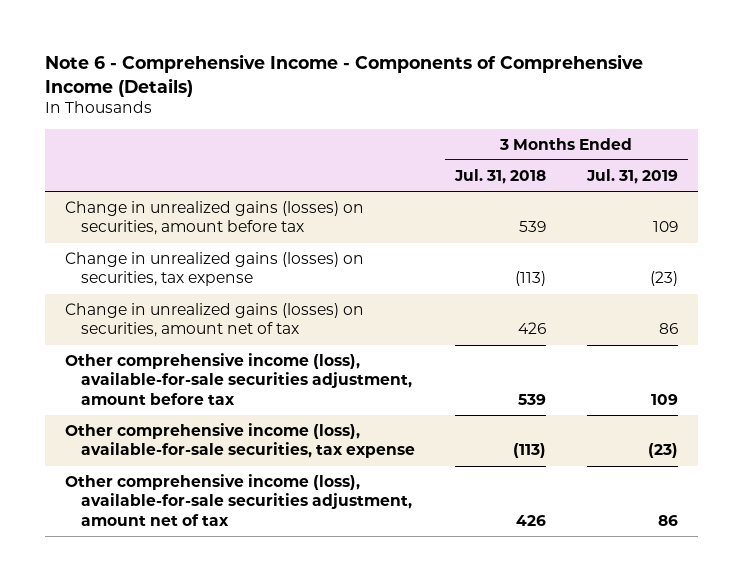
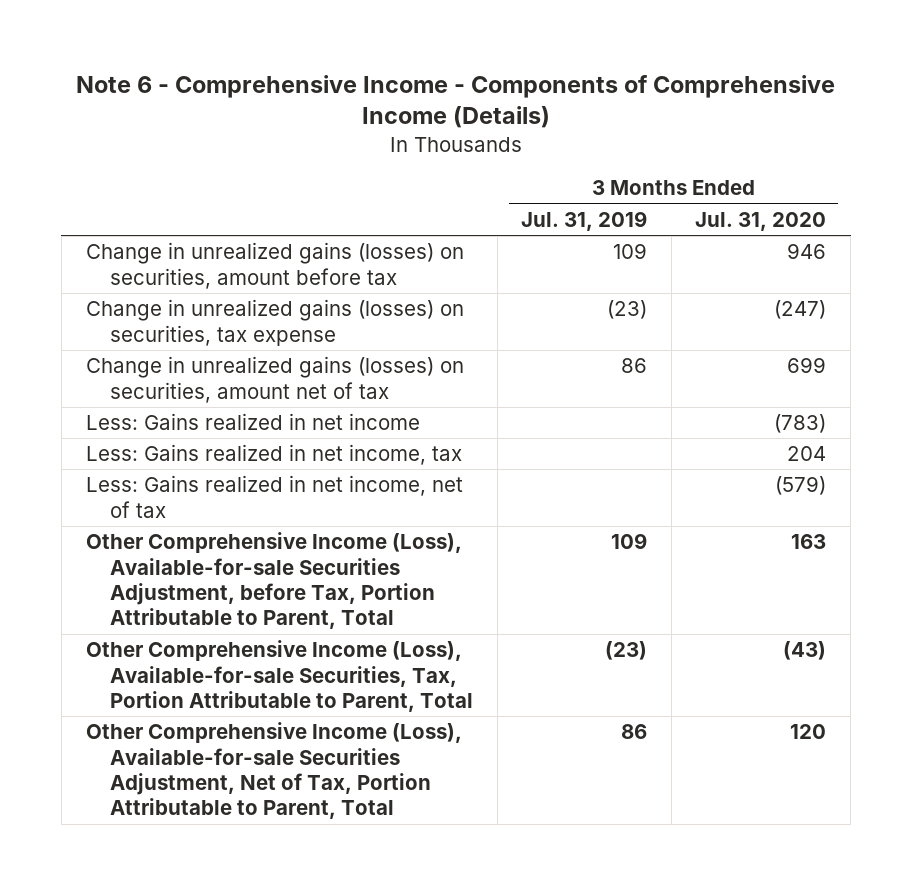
[454,168,547,184] Jul. 31, 2018 -> none
none -> [695,211,827,231] Jul. 31, 2020
none -> [85,413,420,431] Less: Gains realized in net income
none -> [85,444,462,466] Less: Gains realized in net income, tax
none -> [85,475,463,518] Less: Gains realized in net income, net of tax
[65,352,413,405] Other comprehensive income (loss), available-for-sale securities adjustment, amount before tax -> [85,532,462,630] Other Comprehensive Income (Loss), Available-for-sale Securities Adjustment, before Tax, Portion Attributable to Parent, Total
[65,422,416,459] Other comprehensive income (loss), available-for-sale securities, tax expense -> [85,640,474,713] Other Comprehensive Income (Loss), Available-for-sale Securities, Tax, Portion Attributable to Parent, Total
[65,473,413,526] Other comprehensive income (loss), available-for-sale securities adjustment, amount net of tax -> [85,722,462,820] Other Comprehensive Income (Loss), Available-for-sale Securities Adjustment, Net of Tax, Portion Attributable to Parent, Total

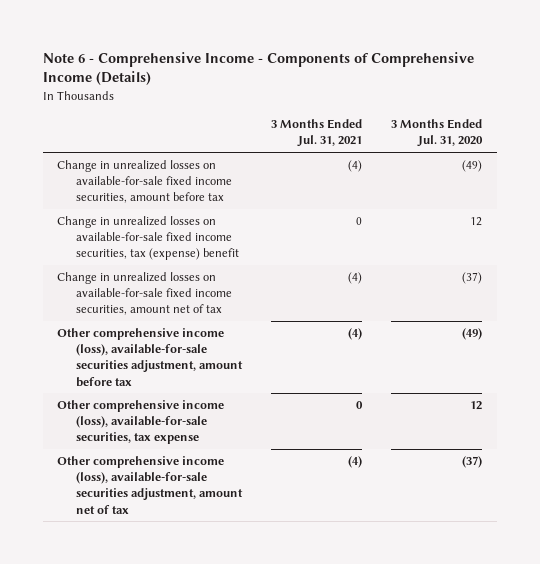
[521,210,648,231] Jul. 31, 2019 -> none
none -> [271,119,363,148] 3 Months Ended Jul. 31, 2021
[85,413,420,431] Less: Gains realized in net income -> none
[85,444,462,466] Less: Gains realized in net income, tax -> none
[85,475,463,518] Less: Gains realized in net income, net of tax -> none
[85,242,464,289] Change in unrealized gains (losses) on securities, amount before tax -> [57,159,233,204] Change in unrealized losses on available-for-sale fixed income securities, amount before tax
[787,243,827,260] 946 -> [462,159,483,172] (49)
[85,299,464,346] Change in unrealized gains (losses) on securities, tax expense -> [57,215,240,261] Change in unrealized losses on available-for-sale fixed income securities, tax (expense) benefit
[774,300,827,320] (247) -> [470,216,483,226] 12
[85,356,464,403] Change in unrealized gains (losses) on securities, amount net of tax -> [57,271,233,316] Change in unrealized losses on available-for-sale fixed income securities, amount net of tax
[787,357,827,374] 699 -> [462,271,483,284] (37)
[85,532,462,630] Other Comprehensive Income (Loss), Available-for-sale Securities Adjustment, before Tax, Portion Attributable to Parent, Total -> [57,327,244,387] Other comprehensive income (loss), available-for-sale securities adjustment, amount before tax
[791,534,827,550] 163 -> [462,327,483,340] (49)
[85,640,474,713] Other Comprehensive Income (Loss), Available-for-sale Securities, Tax, Portion Attributable to Parent, Total -> [57,399,225,445] Other comprehensive income (loss), available-for-sale securities, tax expense
[783,641,827,661] (43) -> [470,400,483,410] 12
[85,722,462,820] Other Comprehensive Income (Loss), Available-for-sale Securities Adjustment, Net of Tax, Portion Attributable to Parent, Total -> [57,455,244,514] Other comprehensive income (loss), available-for-sale securities adjustment, amount net of tax
[790,724,827,740] 120 -> [462,455,483,468] (37)

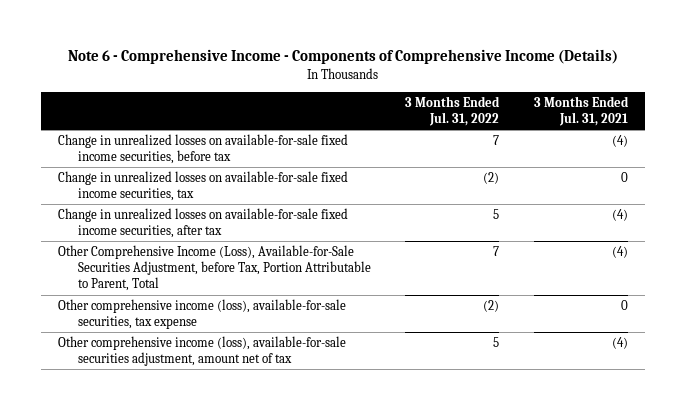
[391,119,484,148] 3 Months Ended Jul. 31, 2020 -> none
none -> [405,96,501,127] 3 Months Ended Jul. 31, 2022
[57,159,233,204] Change in unrealized losses on available-for-sale fixed income securities, amount before tax -> [58,134,349,165] Change in unrealized losses on available-for-sale fixed income securities, before tax
[57,215,240,261] Change in unrealized losses on available-for-sale fixed income securities, tax (expense) benefit -> [58,171,349,202] Change in unrealized losses on available-for-sale fixed income securities, tax
[57,271,233,316] Change in unrealized losses on available-for-sale fixed income securities, amount net of tax -> [58,208,349,239] Change in unrealized losses on available-for-sale fixed income securities, after tax
[57,327,244,387] Other comprehensive income (loss), available-for-sale securities adjustment, amount before tax -> [58,245,371,292] Other Comprehensive Income (Loss), Available-for-Sale Securities Adjustment, before Tax, Portion Attributable to Parent, Total

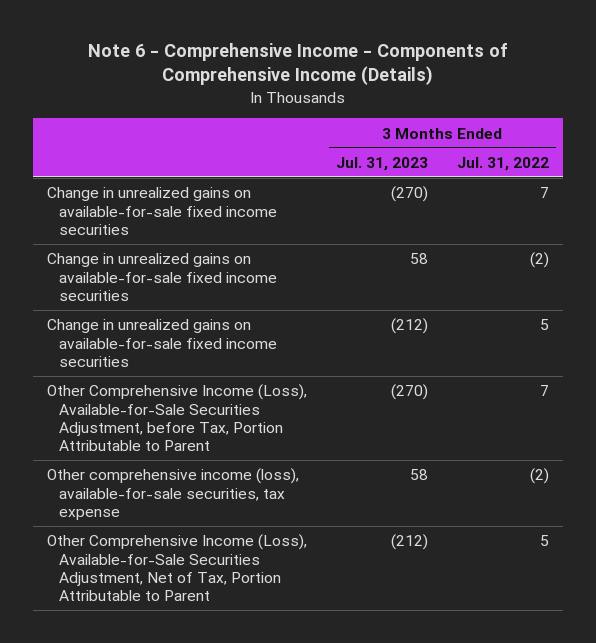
[533,96,629,127] 3 Months Ended Jul. 31, 2021 -> none
none -> [335,156,428,171] Jul. 31, 2023
[58,134,349,165] Change in unrealized losses on available-for-sale fixed income securities, before tax -> [47,187,278,235] Change in unrealized gains on available-for-sale fixed income securities
[58,171,349,202] Change in unrealized losses on available-for-sale fixed income securities, tax -> [47,253,278,301] Change in unrealized gains on available-for-sale fixed income securities
[58,208,349,239] Change in unrealized losses on available-for-sale fixed income securities, after tax -> [47,319,278,367] Change in unrealized gains on available-for-sale fixed income securities
[58,245,371,292] Other Comprehensive Income (Loss), Available-for-Sale Securities Adjustment, before Tax, Portion Attributable to Parent, Total -> [47,384,308,452] Other Comprehensive Income (Loss), Available-for-Sale Securities Adjustment, before Tax, Portion Attributable to Parent
[58,336,347,367] Other comprehensive income (loss), available-for-sale securities adjustment, amount net of tax -> [47,534,308,602] Other Comprehensive Income (Loss), Available-for-Sale Securities Adjustment, Net of Tax, Portion Attributable to Parent

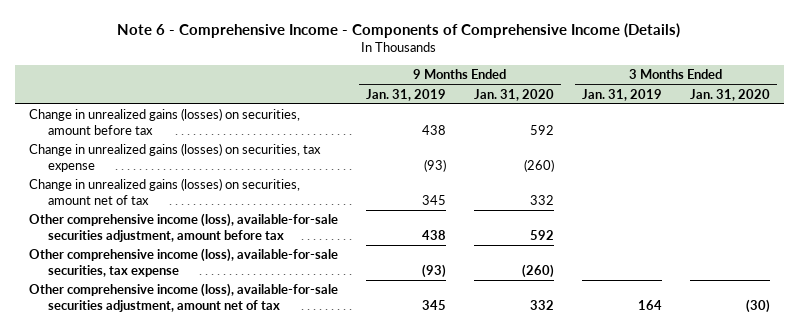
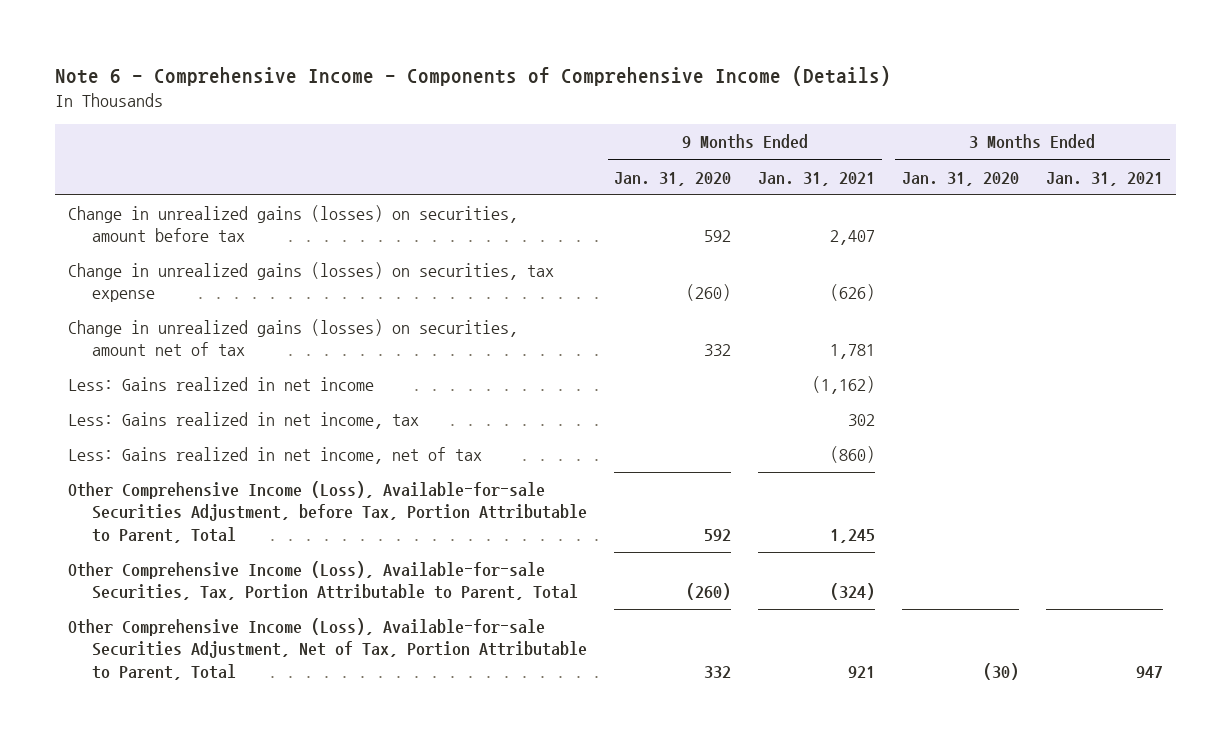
[365,88,446,101] Jan. 31, 2019 -> none
[581,88,662,101] Jan. 31, 2019 -> none
none -> [758,171,876,186] Jan. 31, 2021
none -> [1045,171,1163,186] Jan. 31, 2021
none -> [68,377,375,392] Less: Gains realized in net income
none -> [68,412,420,430] Less: Gains realized in net income, tax
none -> [68,447,483,465] Less: Gains realized in net income, net of tax
[28,213,338,243] Other comprehensive income (loss), available-for-sale securities adjustment, amount before tax -> [68,481,588,543] Other Comprehensive Income (Loss), Available-for-sale Securities Adjustment, before Tax, Portion Attributable to Parent, Total
[28,248,338,278] Other comprehensive income (loss), available-for-sale securities, tax expense -> [68,561,579,601] Other Comprehensive Income (Loss), Available-for-sale Securities, Tax, Portion Attributable to Parent, Total
[28,283,338,313] Other comprehensive income (loss), available-for-sale securities adjustment, amount net of tax -> [68,618,588,680] Other Comprehensive Income (Loss), Available-for-sale Securities Adjustment, Net of Tax, Portion Attributable to Parent, Total

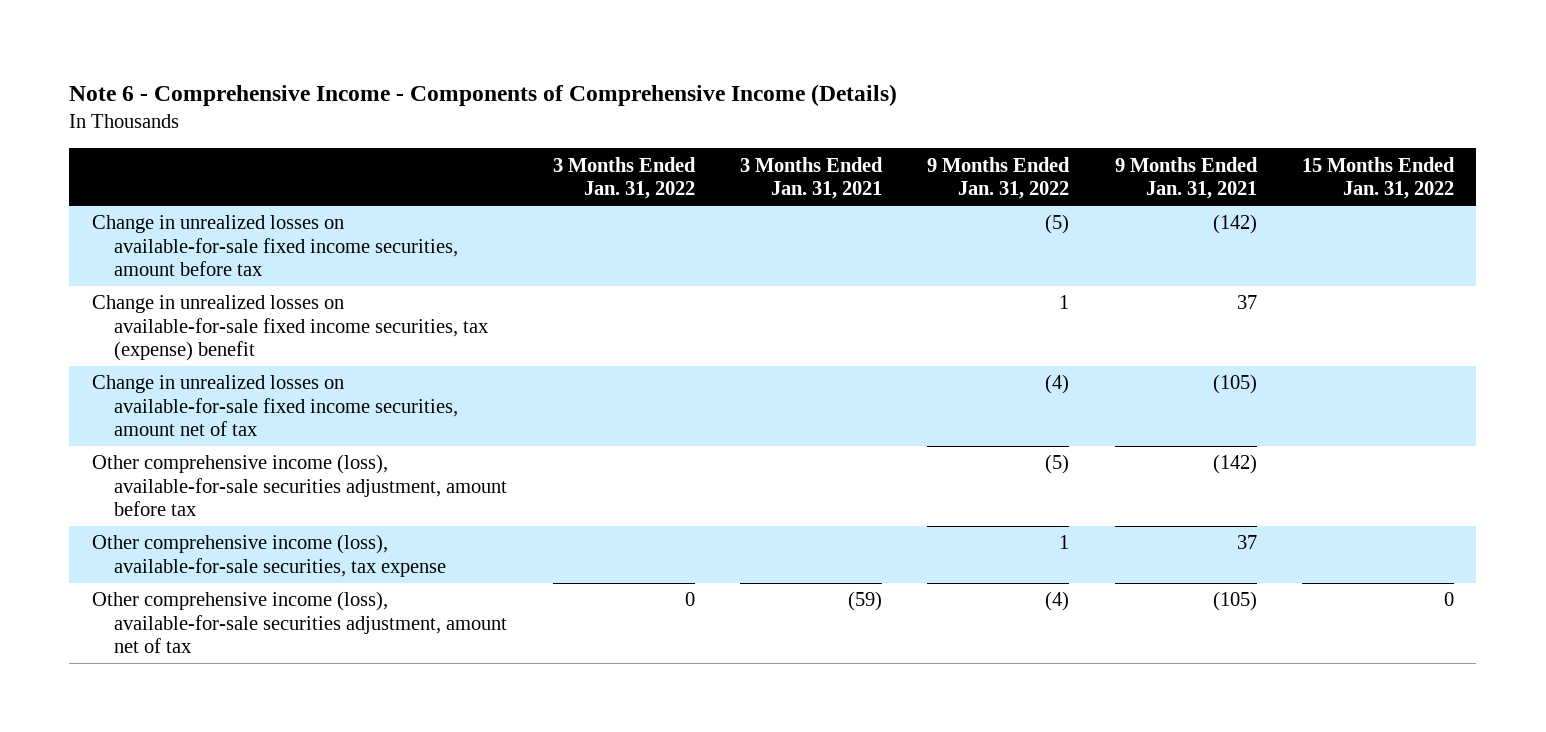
[614,171,732,186] Jan. 31, 2020 -> none
[901,171,1019,186] Jan. 31, 2020 -> none
none -> [552,156,696,200] 3 Months Ended Jan. 31, 2022
none -> [927,156,1071,200] 9 Months Ended Jan. 31, 2022
none -> [1301,156,1455,200] 15 Months Ended Jan. 31, 2022
[68,377,375,392] Less: Gains realized in net income -> none
[68,412,420,430] Less: Gains realized in net income, tax -> none
[68,447,483,465] Less: Gains realized in net income, net of tax -> none
[68,205,519,243] Change in unrealized gains (losses) on securities, amount before tax -> [91,215,459,277] Change in unrealized losses on available-for-sale fixed income securities, amount before tax
[830,230,876,246] 2,407 -> [1212,214,1257,235] (142)
[68,262,555,303] Change in unrealized gains (losses) on securities, tax expense -> [91,295,489,362] Change in unrealized losses on available-for-sale fixed income securities, tax (expense) benefit
[830,284,876,302] (626) -> [1236,295,1257,310] 37
[68,319,519,357] Change in unrealized gains (losses) on securities, amount net of tax -> [91,375,459,437] Change in unrealized losses on available-for-sale fixed income securities, amount net of tax
[830,344,876,360] 1,781 -> [1212,374,1257,395] (105)
[68,481,588,543] Other Comprehensive Income (Loss), Available-for-sale Securities Adjustment, before Tax, Portion Attributable to Parent, Total -> [91,454,508,517] Other comprehensive income (loss), available-for-sale securities adjustment, amount before tax
[830,528,876,543] 1,245 -> [1212,454,1257,475] (142)
[68,561,579,601] Other Comprehensive Income (Loss), Available-for-sale Securities, Tax, Portion Attributable to Parent, Total -> [91,534,447,577] Other comprehensive income (loss), available-for-sale securities, tax expense
[830,583,876,601] (324) -> [1236,535,1257,550] 37
[68,618,588,680] Other Comprehensive Income (Loss), Available-for-sale Securities Adjustment, Net of Tax, Portion Attributable to Parent, Total -> [91,591,508,654] Other comprehensive income (loss), available-for-sale securities adjustment, amount net of tax
[848,665,876,678] 921 -> [1212,591,1257,612] (105)
[1135,665,1163,678] 947 -> [847,591,882,612] (59)

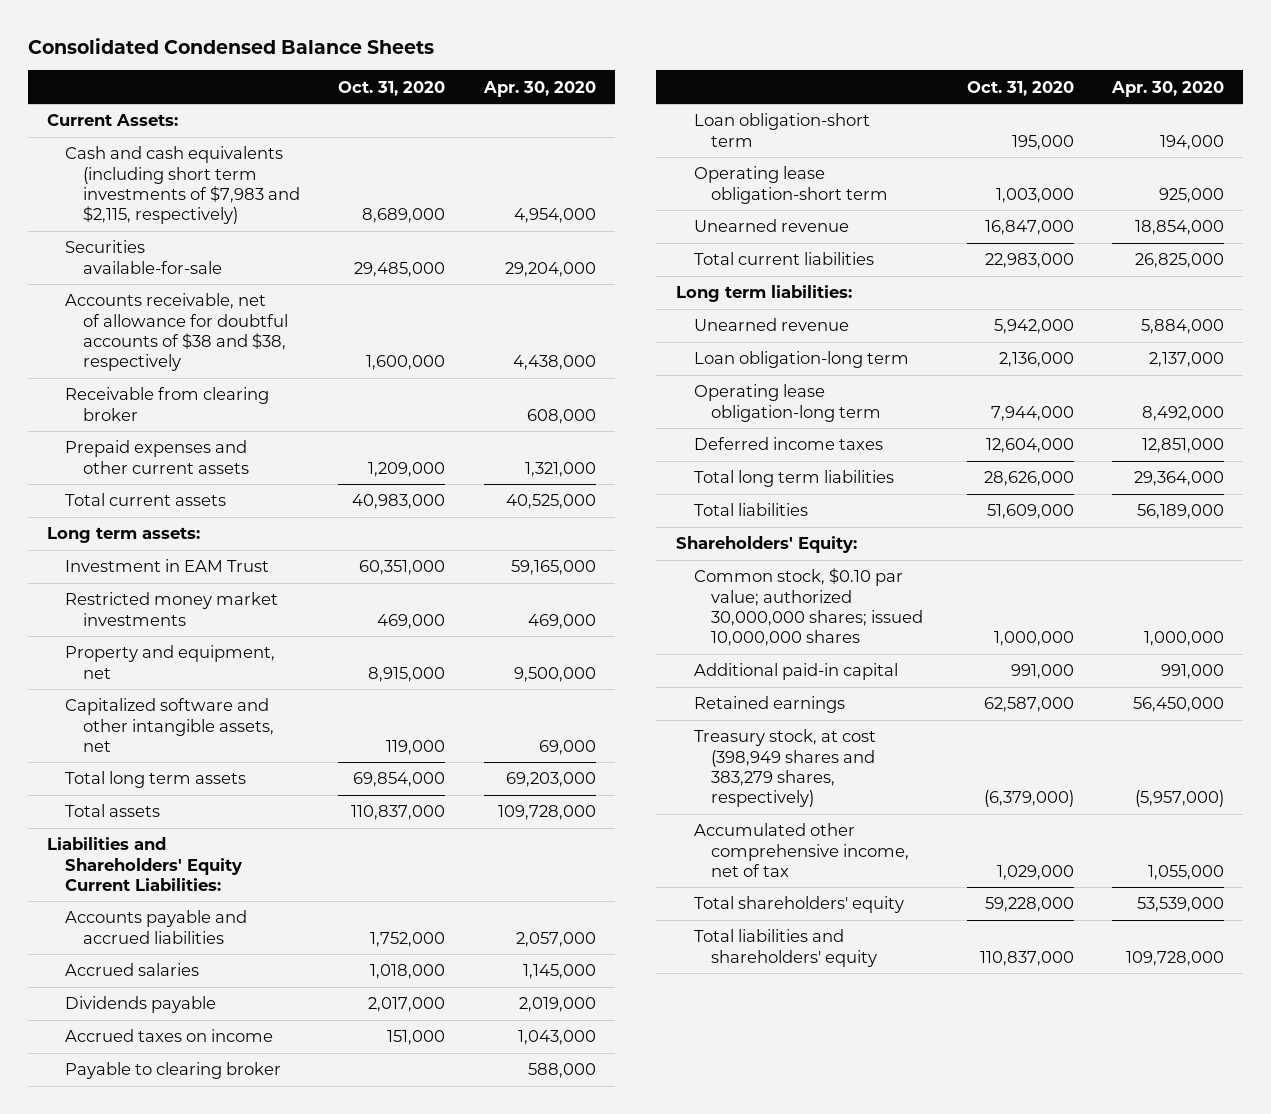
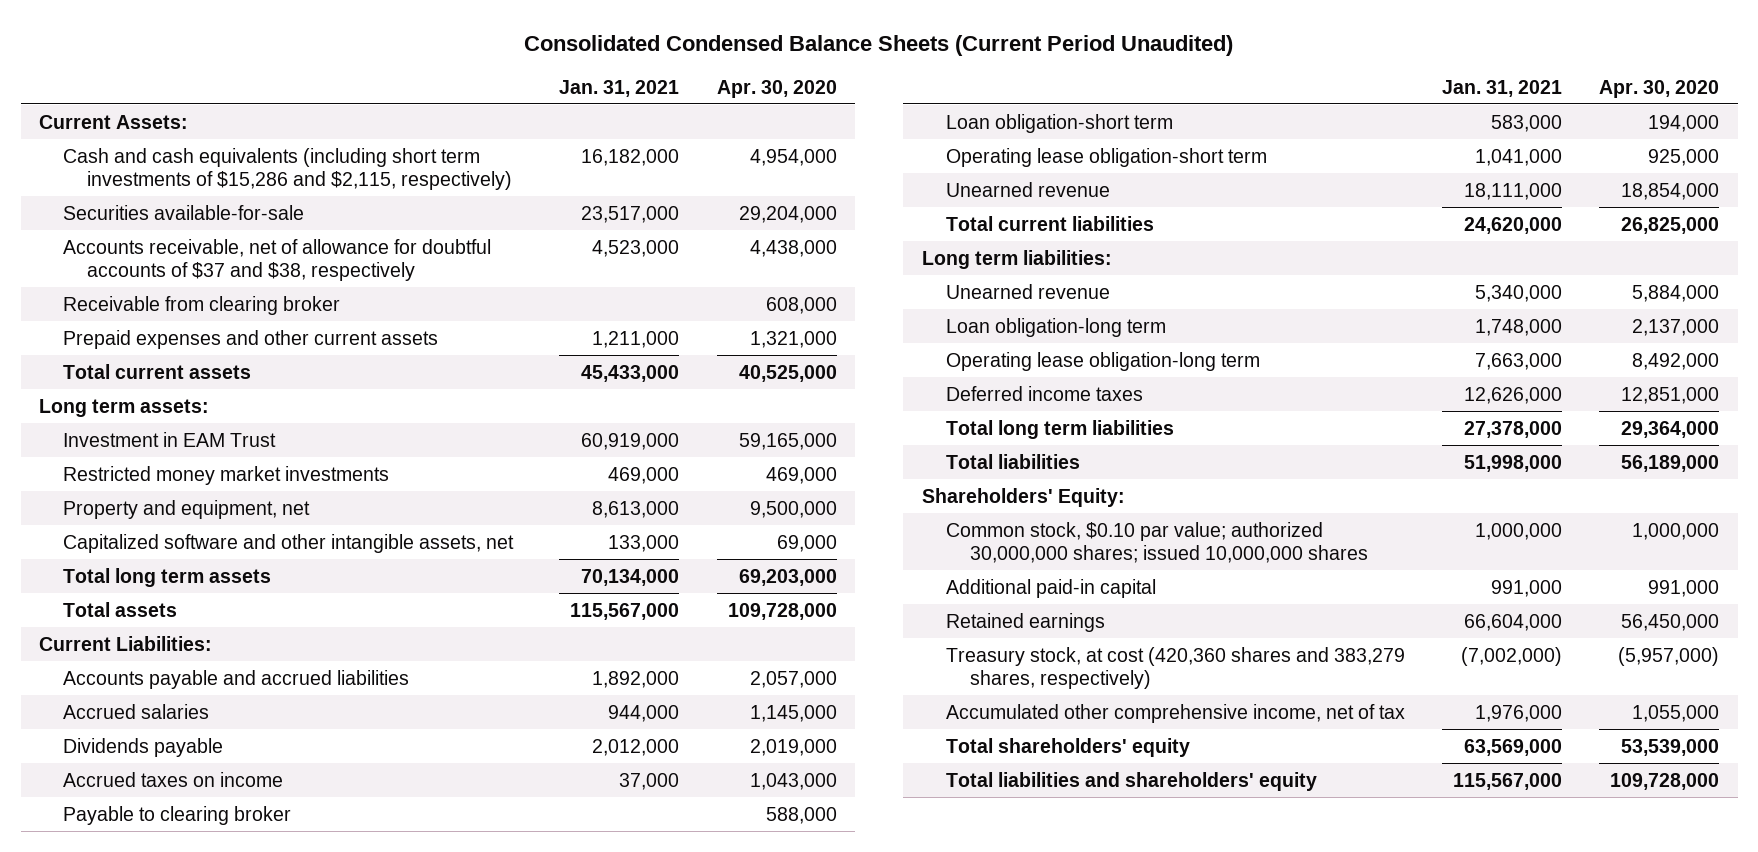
[27,37,434,54] Consolidated Condensed Balance Sheets -> [524,34,1234,56] Consolidated Condensed Balance Sheets (Current Period Unaudited)
[338,80,446,96] Oct. 31, 2020 -> none
none -> [559,79,680,97] Jan. 31, 2021
[64,146,300,225] Cash and cash equivalents (including short term investments of $7,983 and $2,115, respectively) -> [63,147,513,190] Cash and cash equivalents (including short term investments of $15,286 and $2,115, respectively)
[64,293,288,372] Accounts receivable, net of allowance for doubtful accounts of $38 and $38, respectively -> [63,238,492,281] Accounts receivable, net of allowance for doubtful accounts of $37 and $38, respectively
[46,837,242,891] Liabilities and Shareholders' Equity Current Liabilities: -> [39,635,213,651] Current Liabilities:
[693,729,876,808] Treasury stock, at cost (398,949 shares and 383,279 shares, respectively) -> [945,646,1405,689] Treasury stock, at cost (420,360 shares and 383,279 shares, respectively)

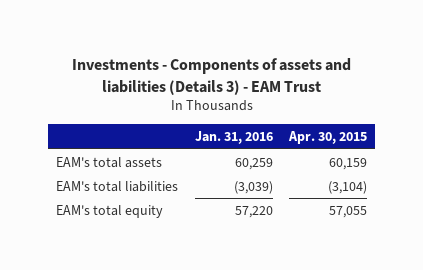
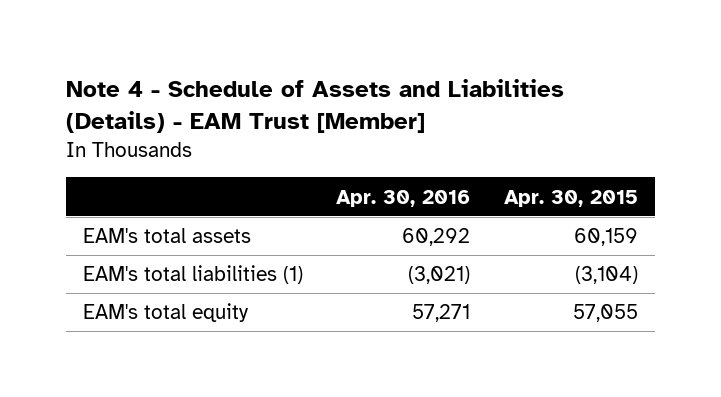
[71,57,351,95] Investments - Components of assets and liabilities (Details 3) - EAM Trust -> [65,79,564,134] Note 4 - Schedule of Assets and Liabilities (Details) - EAM Trust [Member]
[194,131,273,145] Jan. 31, 2016 -> none
none -> [336,189,471,207] Apr. 30, 2016
[56,180,179,192] EAM's total liabilities -> [82,265,303,285] EAM's total liabilities (1)

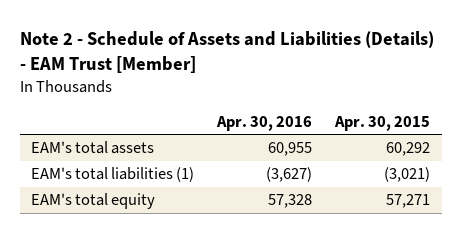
[65,79,564,134] Note 4 - Schedule of Assets and Liabilities (Details) - EAM Trust [Member] -> [19,30,434,74] Note 2 - Schedule of Assets and Liabilities (Details) - EAM Trust [Member]
[402,228,471,247] 60,292 -> [268,142,313,157] 60,955
[574,228,639,247] 60,159 -> [386,142,431,157] 60,292
[408,266,471,285] (3,021) -> [266,167,313,183] (3,627)
[575,266,639,285] (3,104) -> [384,167,431,183] (3,021)
[412,304,471,323] 57,271 -> [268,194,313,209] 57,328
[573,304,639,323] 57,055 -> [386,194,431,209] 57,271

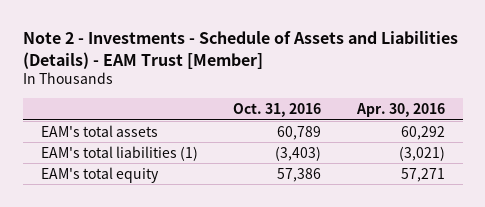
[19,30,434,74] Note 2 - Schedule of Assets and Liabilities (Details) - EAM Trust [Member] -> [22,31,458,69] Note 2 - Investments - Schedule of Assets and Liabilities (Details) - EAM Trust [Member]
[334,115,431,131] Apr. 30, 2015 -> none
none -> [233,103,322,118] Oct. 31, 2016
[268,142,313,157] 60,955 -> [400,125,445,140] 60,292
[266,167,313,183] (3,627) -> [398,145,445,161] (3,021)
[268,194,313,209] 57,328 -> [400,167,445,182] 57,271

